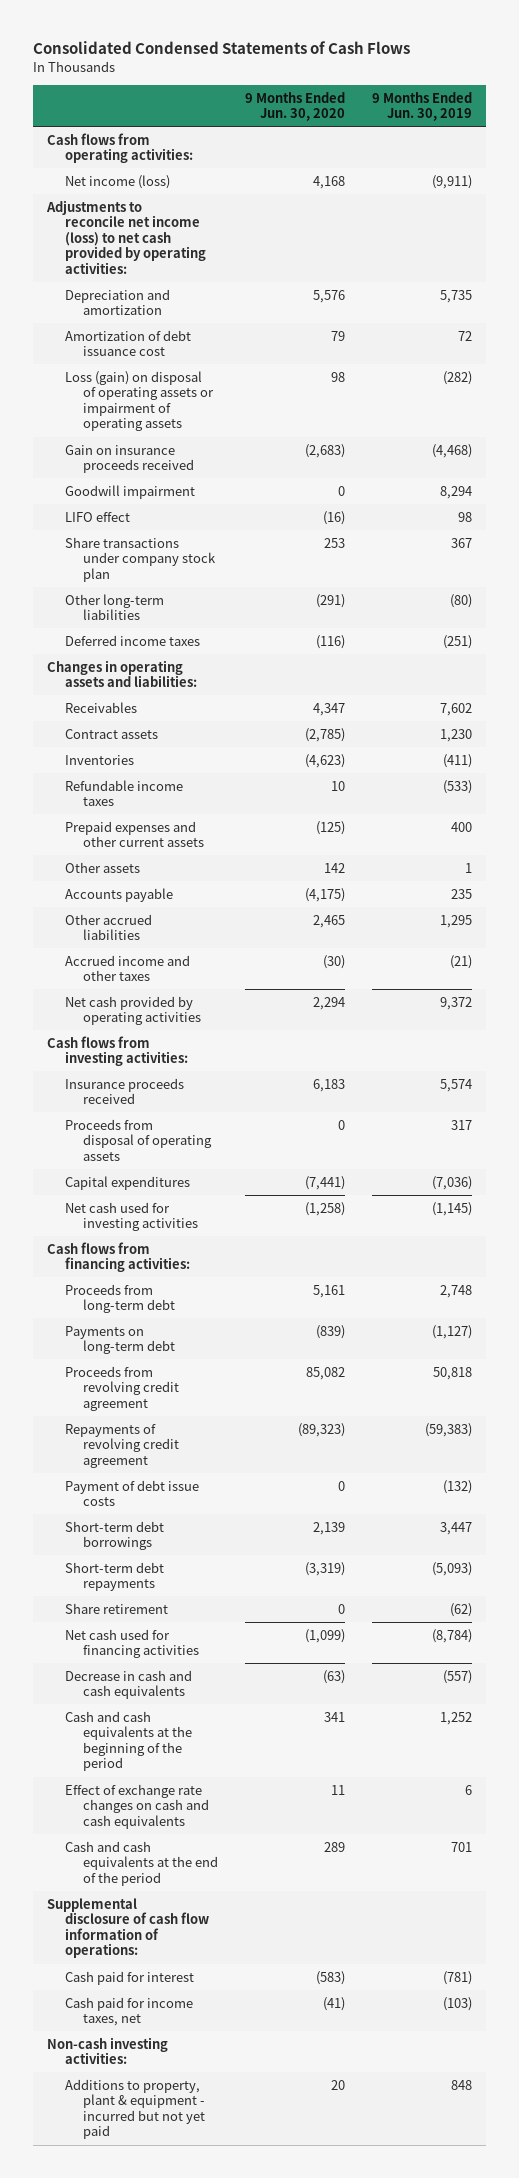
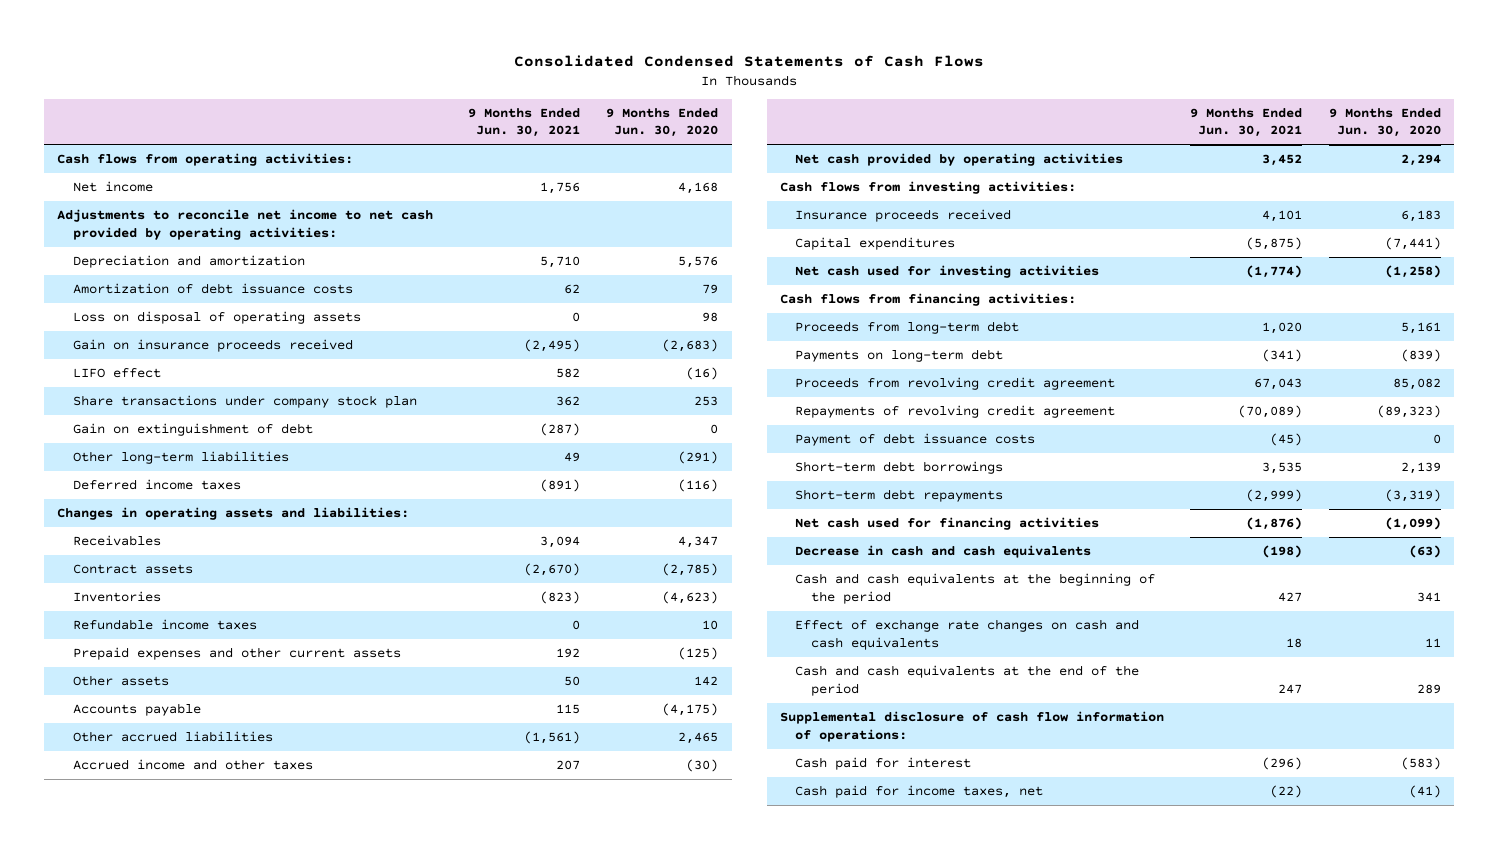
[372,91,473,122] 9 Months Ended Jun. 30, 2019 -> none
none -> [467,108,580,138] 9 Months Ended Jun. 30, 2021
[64,174,170,189] Net income (loss) -> [72,181,153,193] Net income
[45,199,206,275] Adjustments to reconcile net income (loss) to net cash provided by operating activities: -> [57,209,434,240] Adjustments to reconcile net income to net cash provided by operating activities:
[64,329,191,357] Amortization of debt issuance cost -> [72,283,353,295] Amortization of debt issuance costs
[64,370,214,432] Loss (gain) on disposal of operating assets or impairment of operating assets -> [72,311,361,325] Loss on disposal of operating assets
[64,484,195,499] Goodwill impairment -> none
none -> [72,423,313,437] Gain on extinguishment of debt
[64,1118,212,1161] Proceeds from disposal of operating assets -> none
[64,1479,199,1507] Payment of debt issue costs -> [795,433,1036,447] Payment of debt issuance costs
[64,1602,168,1614] Share retirement -> none
[46,2036,168,2065] Non-cash investing activities: -> none
[64,2078,205,2140] Additions to property, plant & equipment - incurred but not yet paid -> none

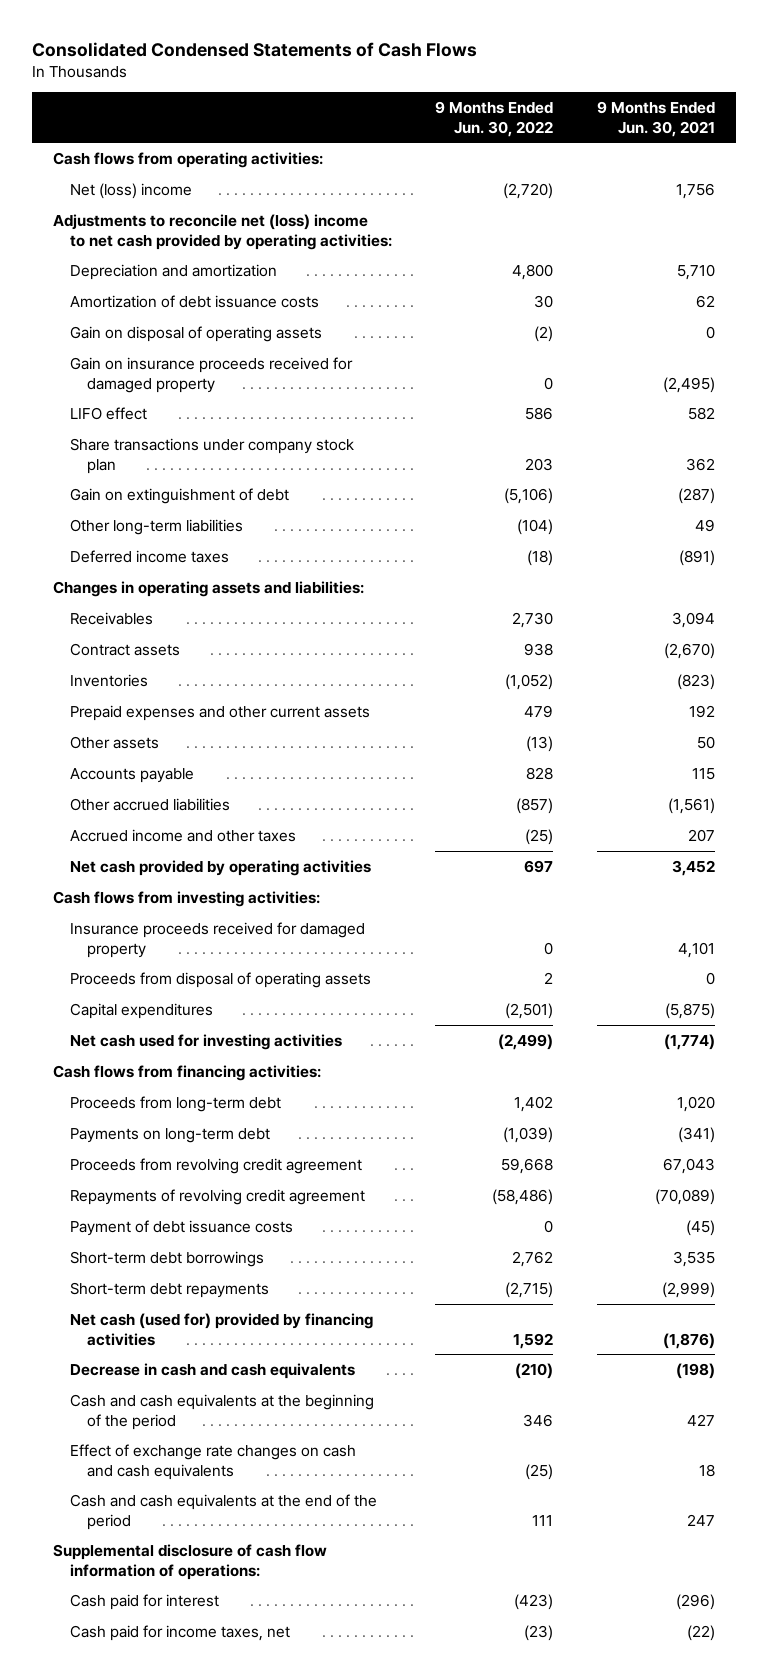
[606,108,719,138] 9 Months Ended Jun. 30, 2020 -> none
none -> [435,100,554,137] 9 Months Ended Jun. 30, 2022
[72,181,153,193] Net income -> [70,182,193,199] Net (loss) income
[57,209,434,240] Adjustments to reconcile net income to net cash provided by operating activities: -> [53,213,393,250] Adjustments to reconcile net (loss) income to net cash provided by operating activities:
[72,311,361,325] Loss on disposal of operating assets -> [70,325,323,342] Gain on disposal of operating assets
[72,339,353,353] Gain on insurance proceeds received -> [70,356,354,393] Gain on insurance proceeds received for damaged property
[72,619,257,631] Refundable income taxes -> none
[795,209,1012,223] Insurance proceeds received -> [70,921,366,958] Insurance proceeds received for damaged property
none -> [70,971,372,988] Proceeds from disposal of operating assets
[795,517,1100,531] Net cash used for financing activities -> [70,1312,374,1346] Net cash (used for) provided by financing activities

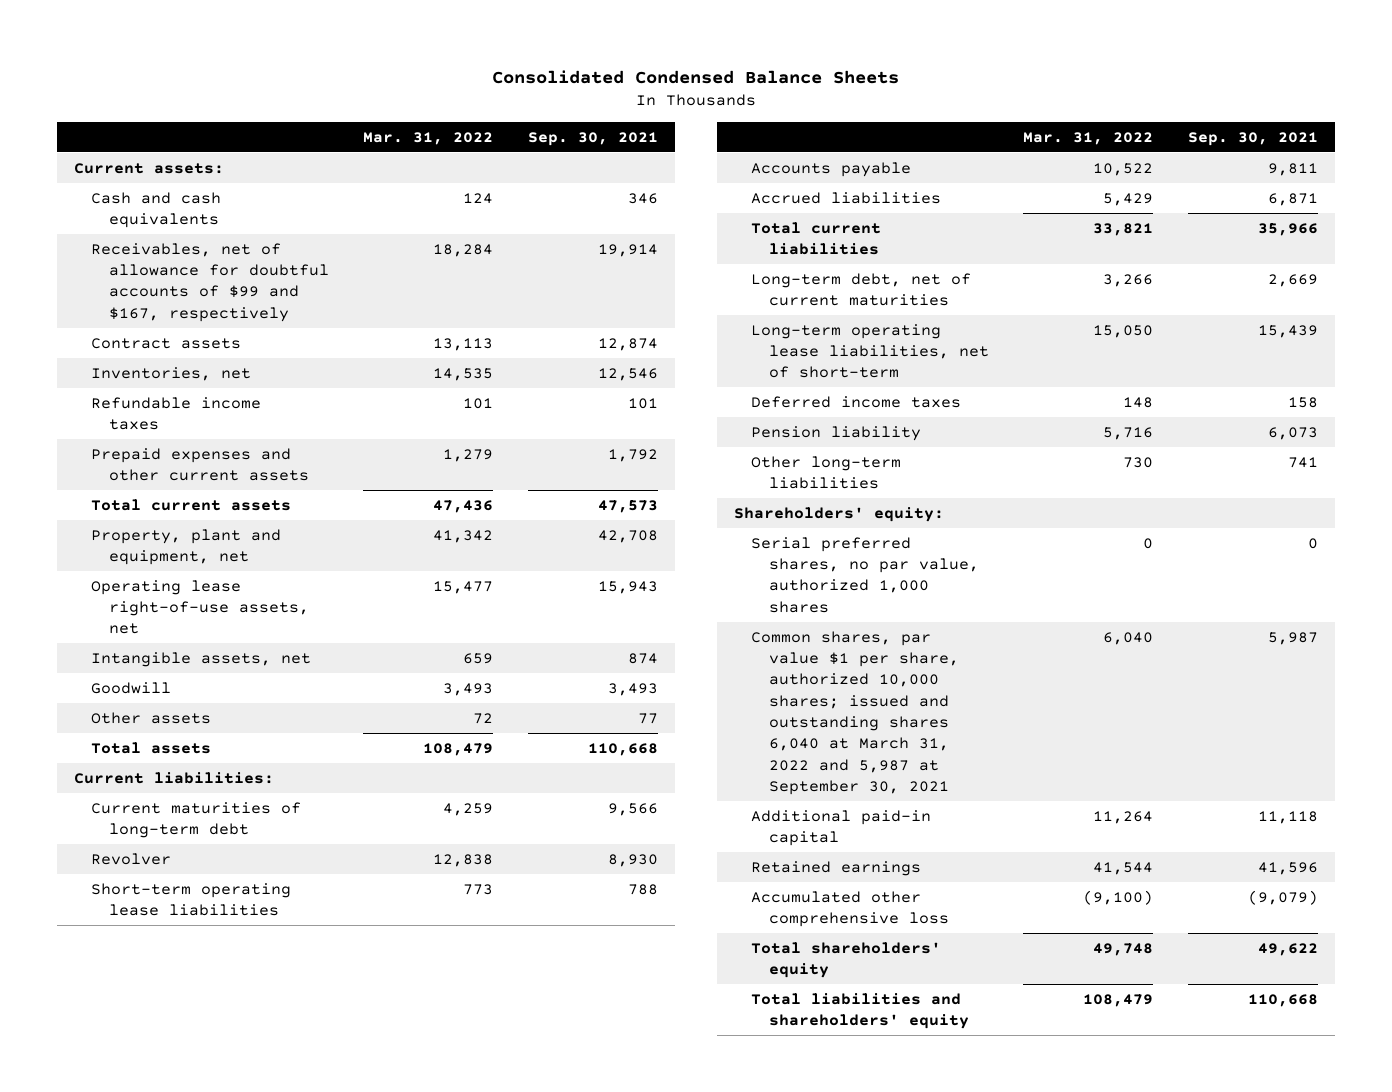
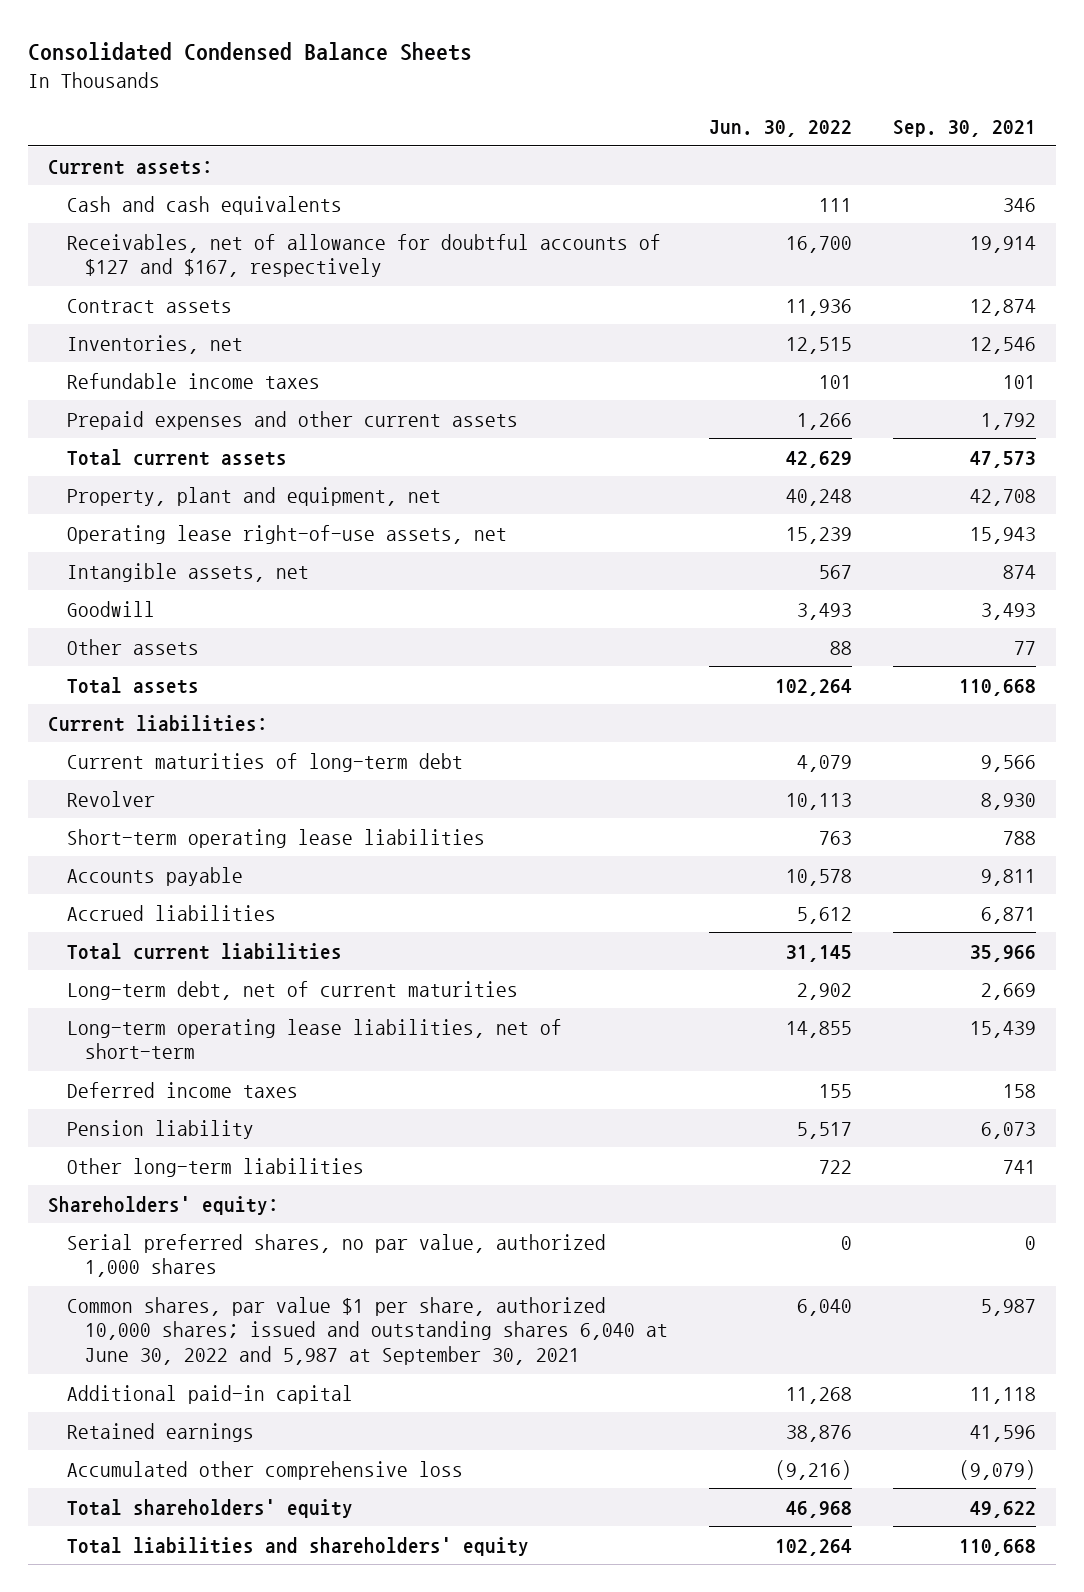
[363,131,494,145] Mar. 31, 2022 -> none
none -> [708,120,852,138] Jun. 30, 2022
[91,242,329,322] Receivables, net of allowance for doubtful accounts of $99 and $167, respectively -> [66,233,661,278] Receivables, net of allowance for doubtful accounts of $127 and $167, respectively
[751,630,959,796] Common shares, par value $1 per share, authorized 10,000 shares; issued and outstanding shares 6,040 at March 31, 2022 and 5,987 at September 30, 2021 -> [66,1296,668,1365] Common shares, par value $1 per share, authorized 10,000 shares; issued and outstanding shares 6,040 at June 30, 2022 and 5,987 at September 30, 2021

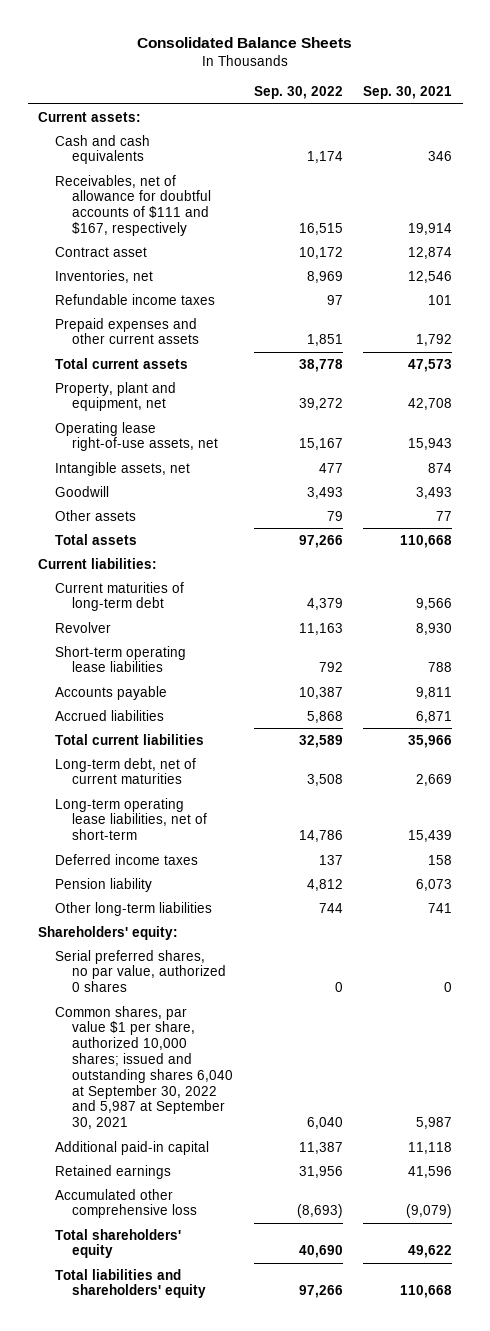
[27,42,472,62] Consolidated Condensed Balance Sheets -> [137,37,353,49] Consolidated Balance Sheets
[708,120,852,138] Jun. 30, 2022 -> none
none -> [253,86,343,100] Sep. 30, 2022
[66,233,661,278] Receivables, net of allowance for doubtful accounts of $127 and $167, respectively -> [54,174,211,237] Receivables, net of allowance for doubtful accounts of $111 and $167, respectively
[66,298,232,313] Contract assets -> [54,246,147,257] Contract asset
[66,1233,606,1278] Serial preferred shares, no par value, authorized 1,000 shares -> [54,949,226,993] Serial preferred shares, no par value, authorized 0 shares
[66,1296,668,1365] Common shares, par value $1 per share, authorized 10,000 shares; issued and outstanding shares 6,040 at June 30, 2022 and 5,987 at September 30, 2021 -> [54,1005,233,1130] Common shares, par value $1 per share, authorized 10,000 shares; issued and outstanding shares 6,040 at September 30, 2022 and 5,987 at September 30, 2021

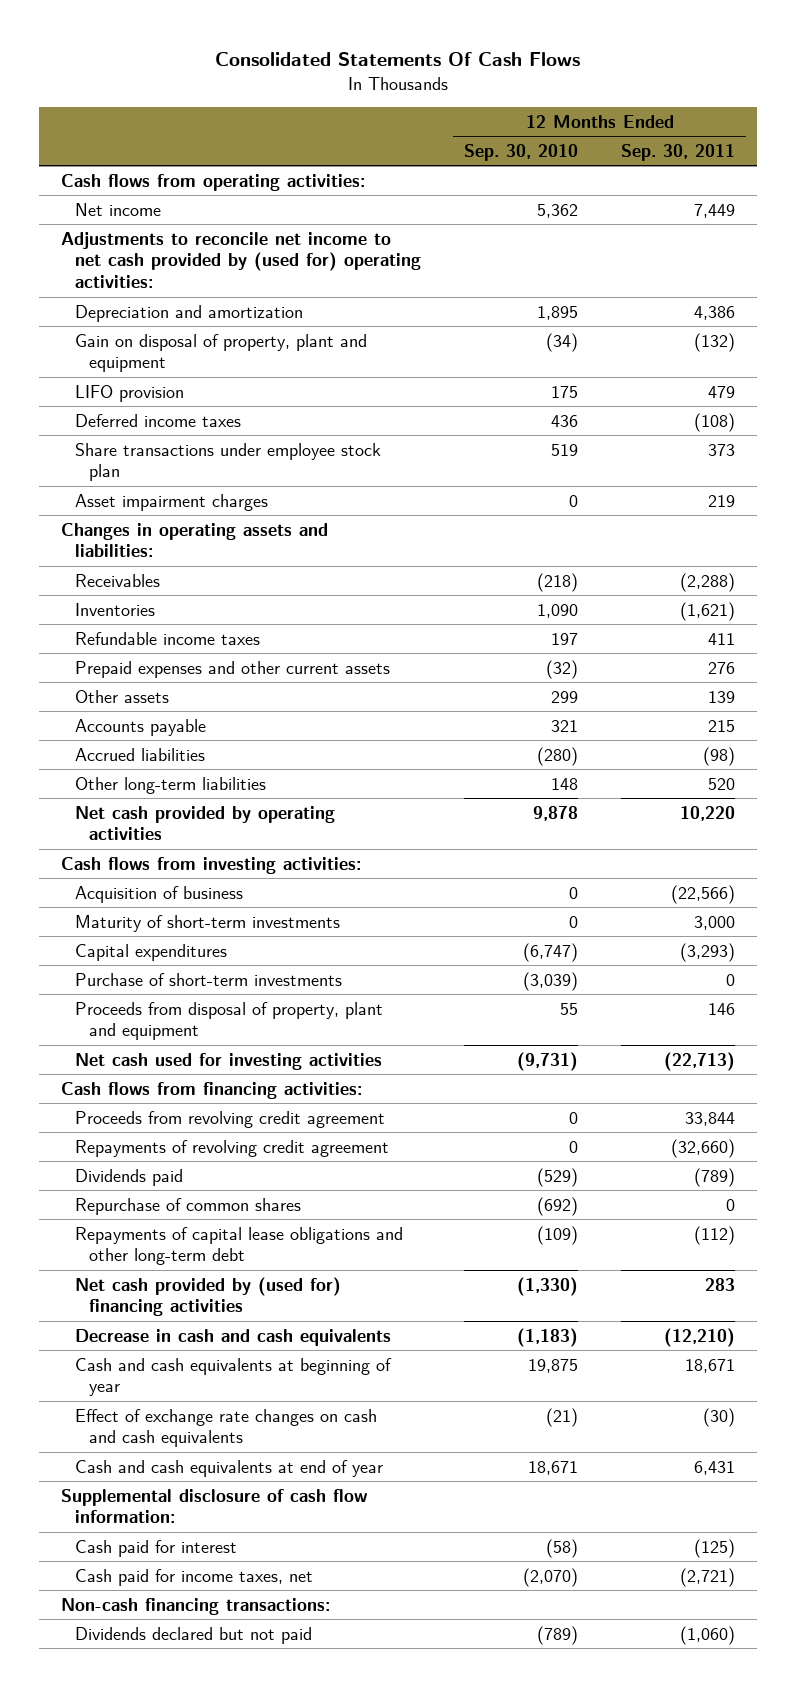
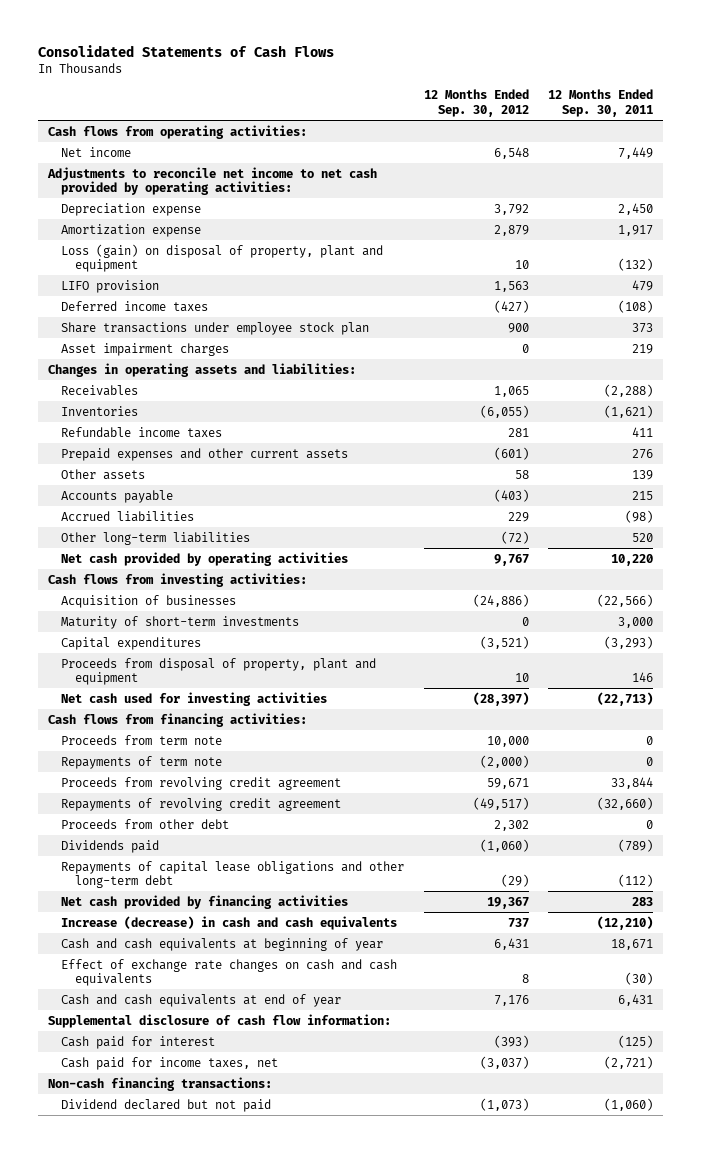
[214,52,580,67] Consolidated Statements Of Cash Flows -> [38,44,335,57] Consolidated Statements of Cash Flows
[464,143,579,161] Sep. 30, 2010 -> none
none -> [423,89,529,117] 12 Months Ended Sep. 30, 2012
[75,304,304,322] Depreciation and amortization -> none
[60,231,422,289] Adjustments to reconcile net income to net cash provided by (used for) operating activities: -> [47,166,378,196] Adjustments to reconcile net income to net cash provided by operating activities:
none -> [61,202,202,216] Depreciation expense
none -> [61,223,202,237] Amortization expense
[75,333,368,373] Gain on disposal of property, plant and equipment -> [61,243,384,273] Loss (gain) on disposal of property, plant and equipment
[75,885,244,903] Acquisition of business -> [61,594,237,608] Acquisition of businesses
[75,972,343,986] Purchase of short-term investments -> none
none -> [61,734,223,745] Proceeds from term note
none -> [61,755,223,769] Repayments of term note
none -> [61,818,230,829] Proceeds from other debt
[75,1197,302,1215] Repurchase of common shares -> none
[75,1276,342,1317] Net cash provided by (used for) financing activities -> [61,894,349,909] Net cash provided by financing activities
[75,1328,392,1346] Decrease in cash and cash equivalents -> [61,915,398,930] Increase (decrease) in cash and cash equivalents
[75,1626,313,1644] Dividends declared but not paid -> [61,1098,272,1112] Dividend declared but not paid

